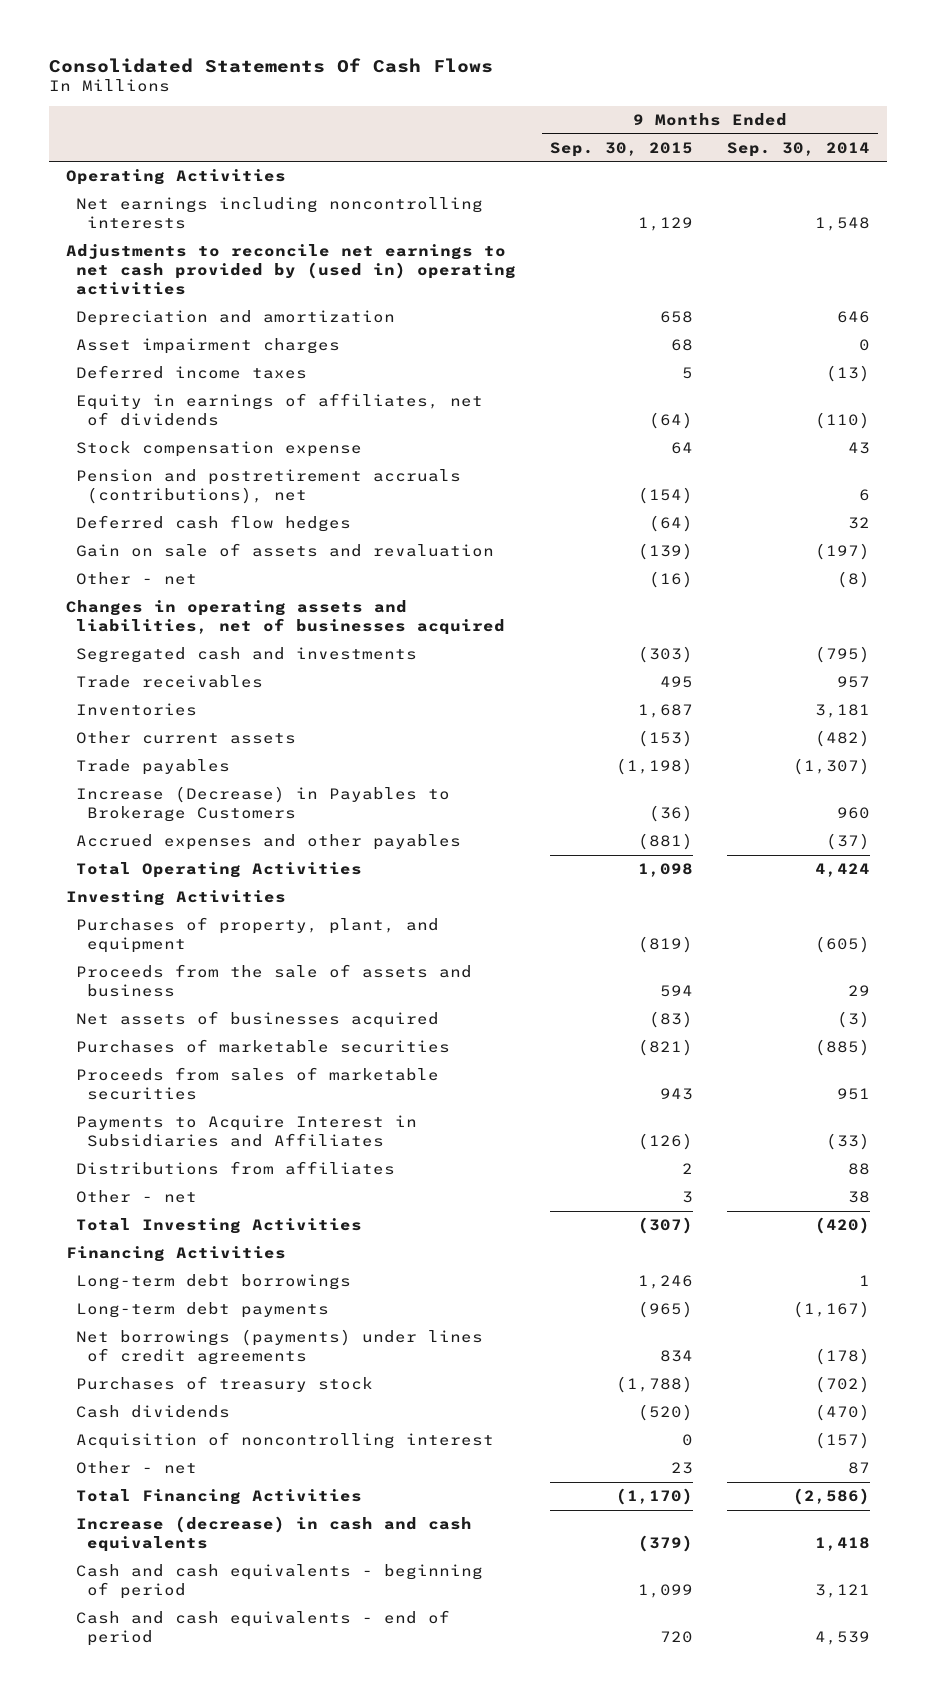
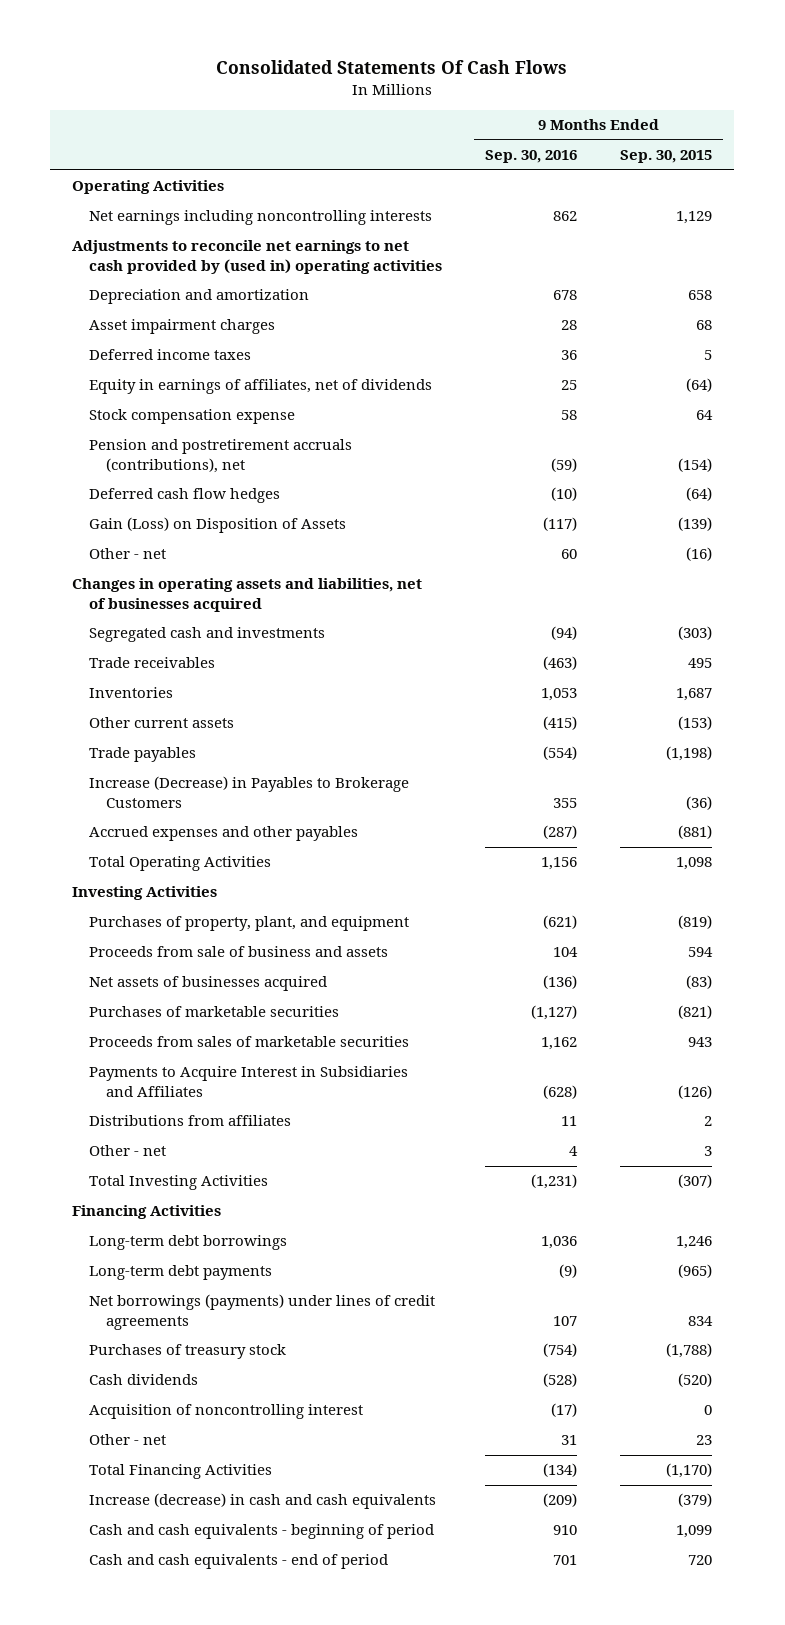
[726,141,870,157] Sep. 30, 2014 -> none
none -> [485,150,578,164] Sep. 30, 2016
[76,542,495,557] Gain on sale of assets and revaluation -> [89,517,347,534] Gain (Loss) on Disposition of Assets
[76,963,473,997] Proceeds from the sale of assets and business -> [89,946,389,958] Proceeds from sale of business and assets

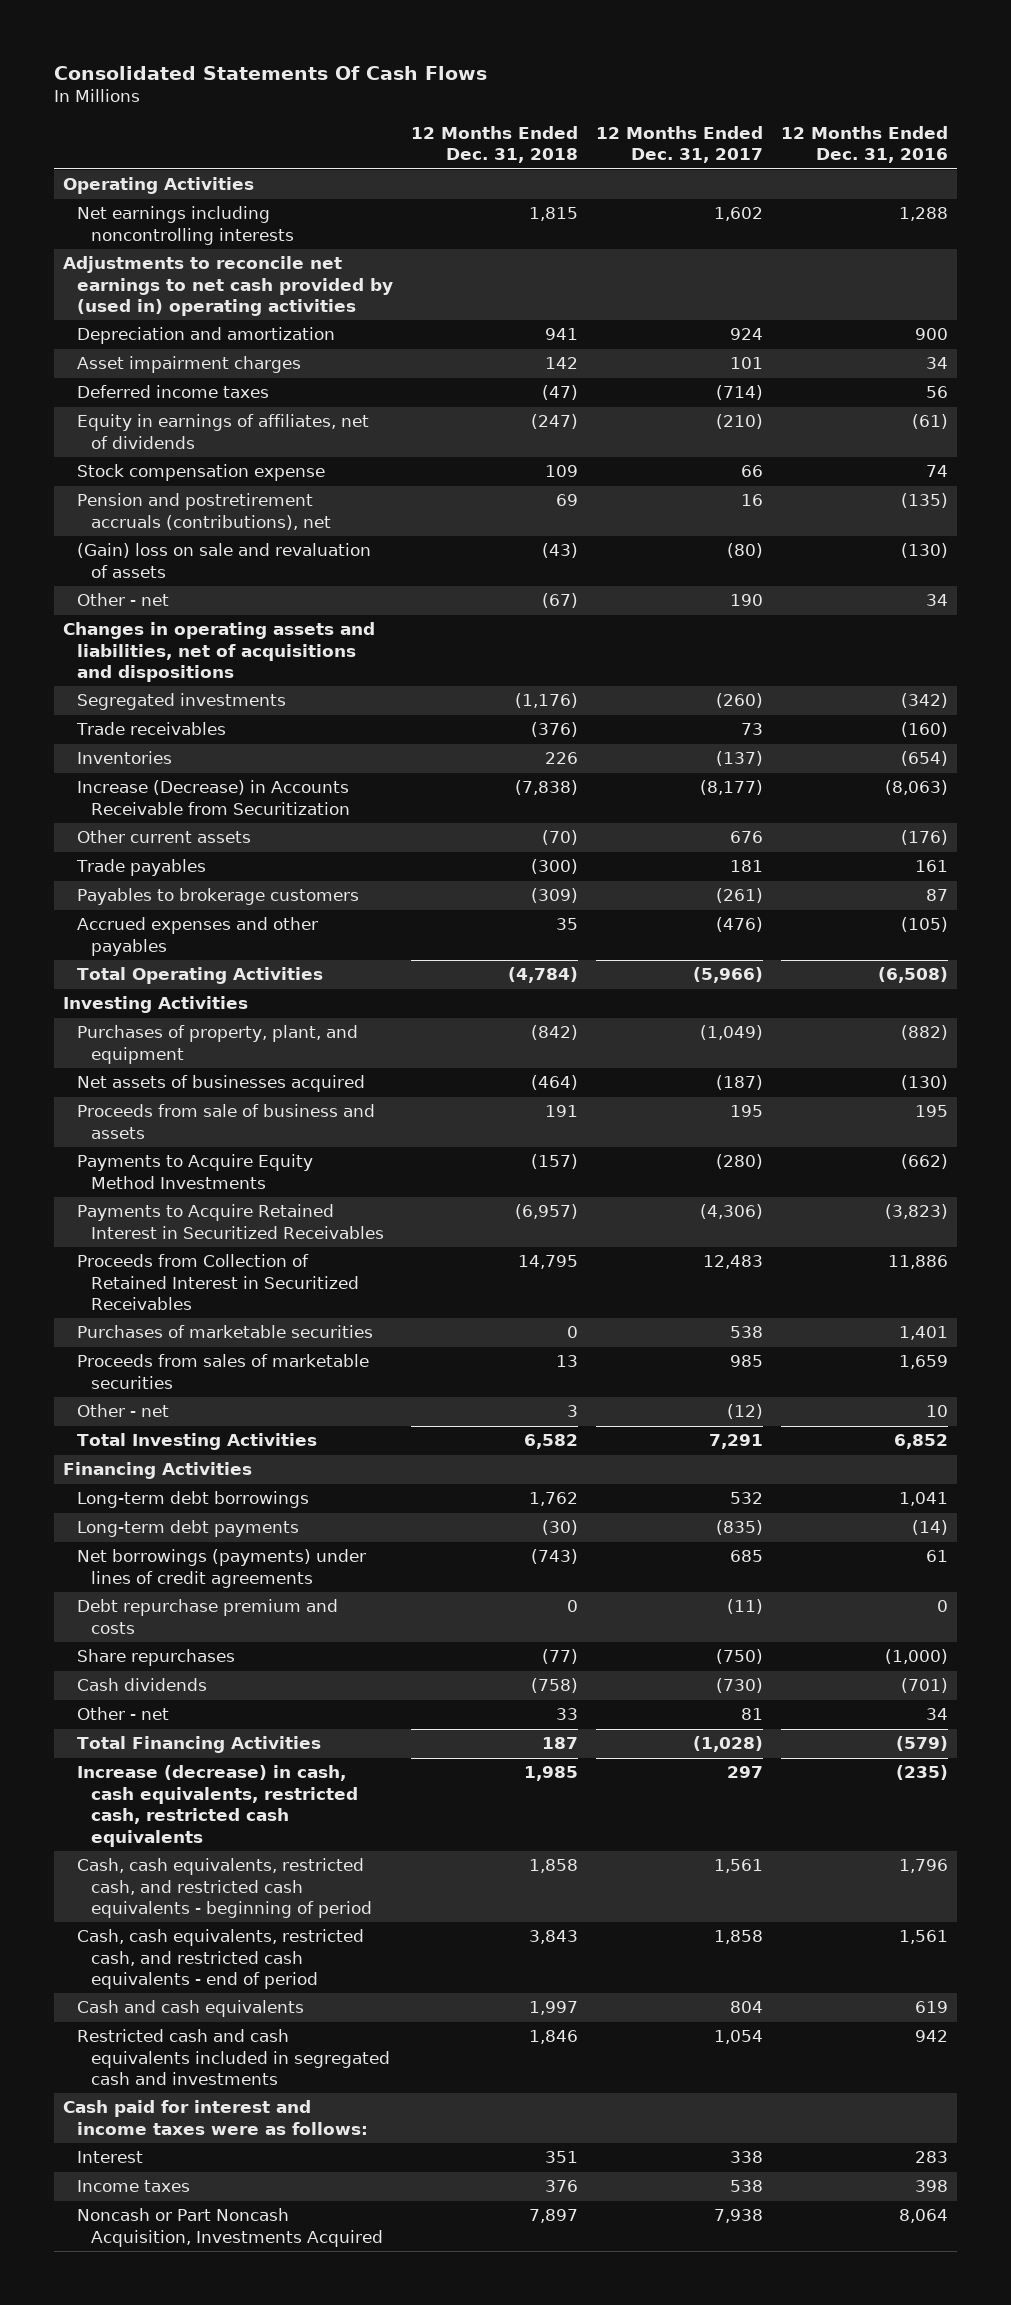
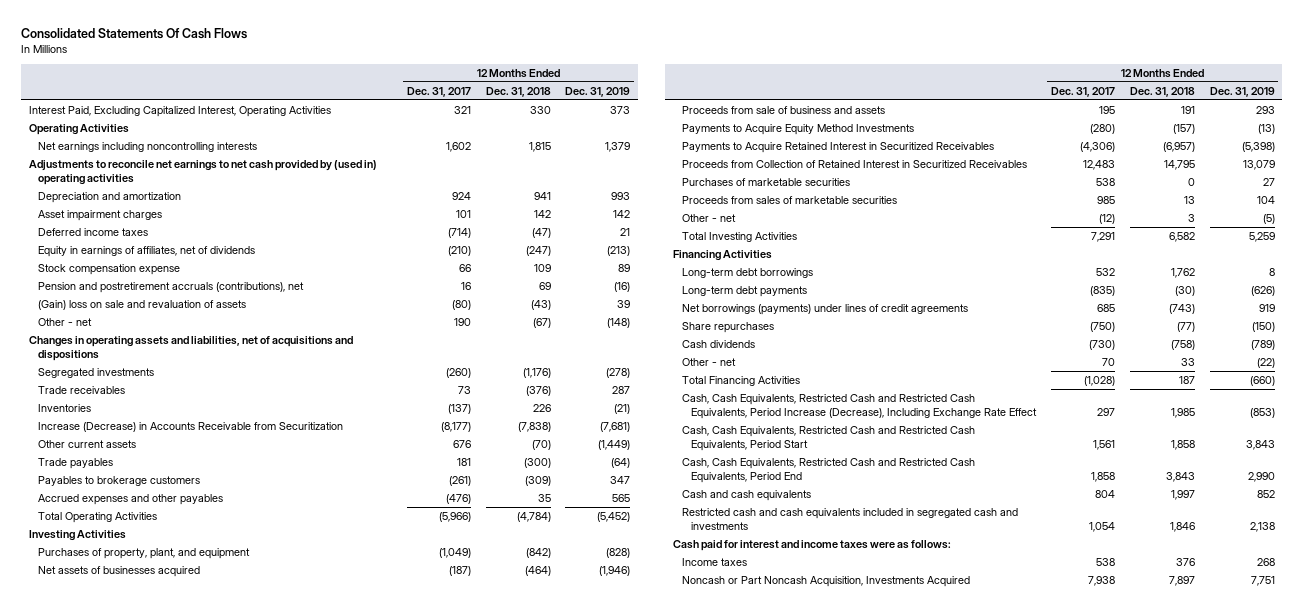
[780,125,948,164] 12 Months Ended Dec. 31, 2016 -> none
none -> [565,86,631,97] Dec. 31, 2019
none -> [28,105,331,117] Interest Paid, Excluding Capitalized Interest, Operating Activities
[77,1599,339,1634] Debt repurchase premium and costs -> none
[740,1708,763,1721] 81 -> [1101,357,1115,366] 70
[77,1765,359,1847] Increase (decrease) in cash, cash equivalents, restricted cash, restricted cash equivalents -> [681,393,1038,420] Cash, Cash Equivalents, Restricted Cash and Restricted Cash Equivalents, Period Increase (Decrease), Including Exchange Rate Effect
[77,1858,373,1919] Cash, cash equivalents, restricted cash, and restricted cash equivalents - beginning of period -> [681,425,975,452] Cash, Cash Equivalents, Restricted Cash and Restricted Cash Equivalents, Period Start
[77,1929,365,1990] Cash, cash equivalents, restricted cash, and restricted cash equivalents - end of period -> [681,457,975,484] Cash, Cash Equivalents, Restricted Cash and Restricted Cash Equivalents, Period End
[77,2151,144,2164] Interest -> none

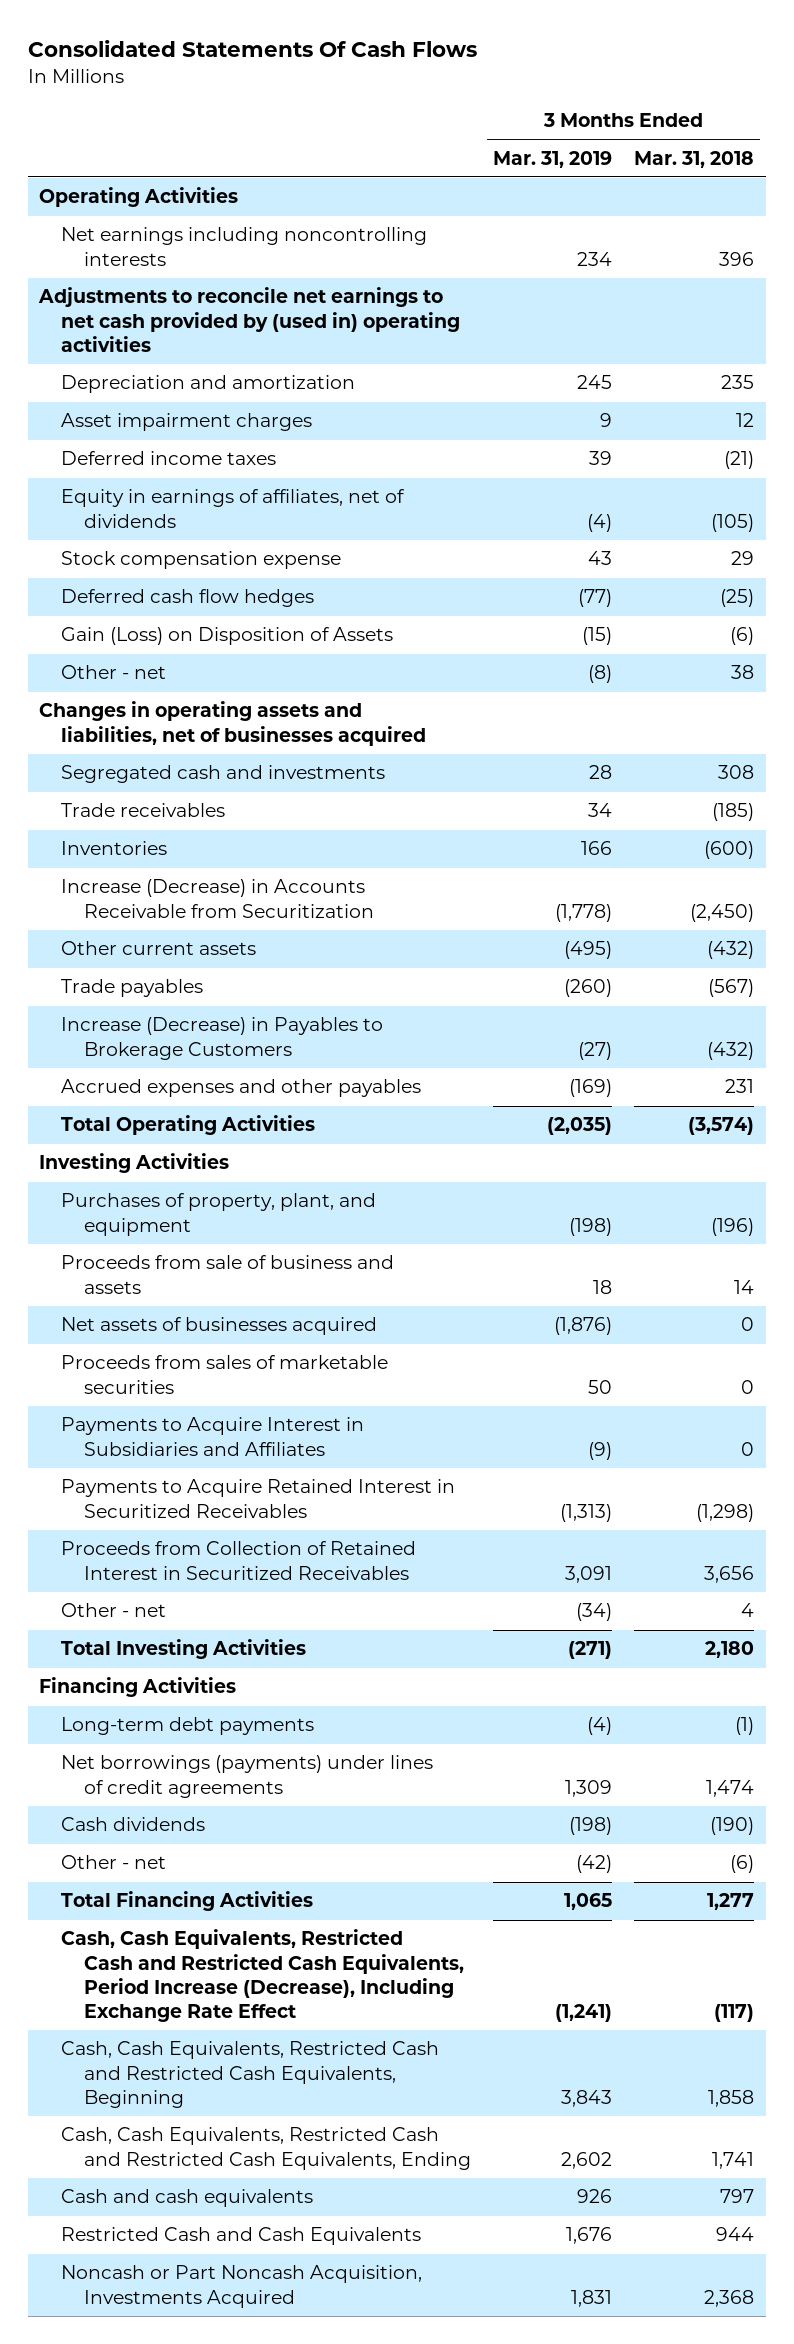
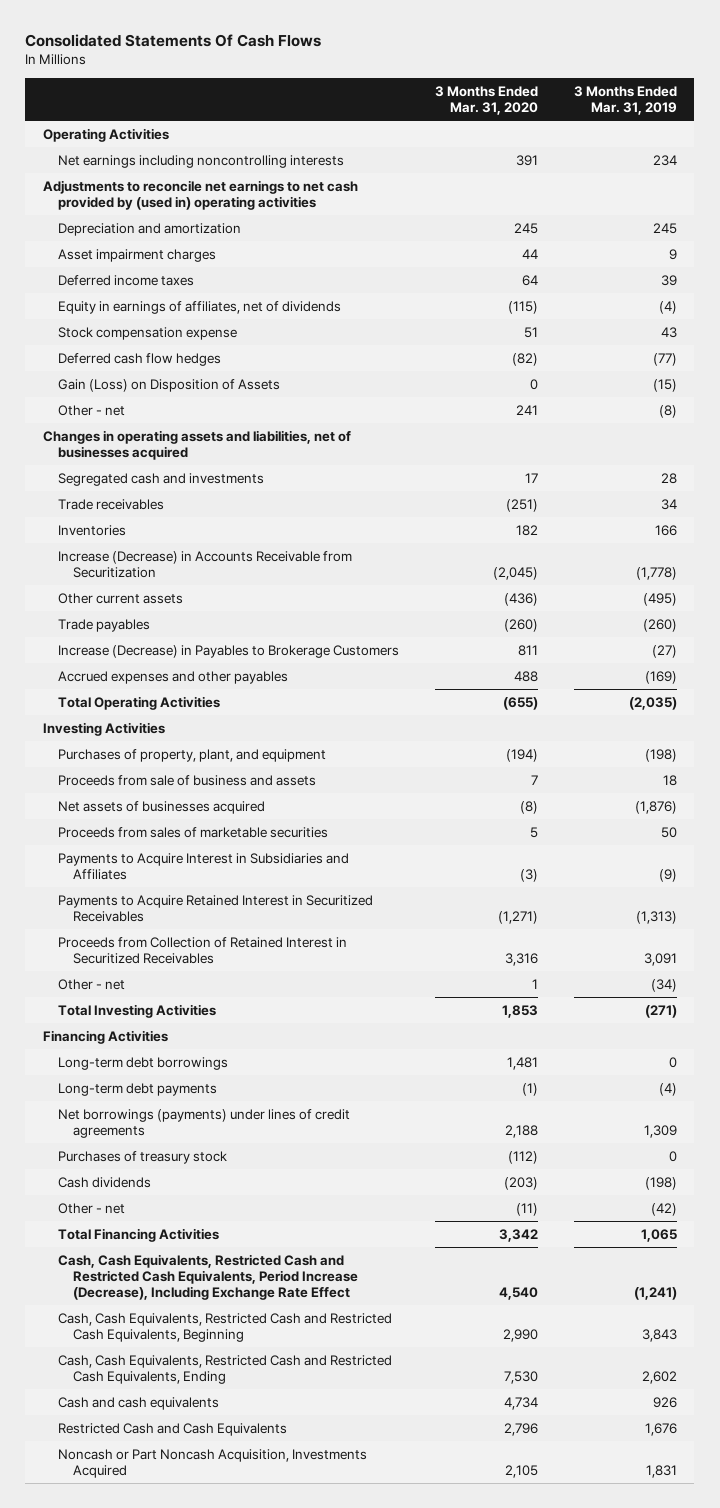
[634,150,755,168] Mar. 31, 2018 -> none
none -> [434,85,538,115] 3 Months Ended Mar. 31, 2020
none -> [58,1056,229,1070] Long-term debt borrowings
none -> [58,1150,228,1164] Purchases of treasury stock

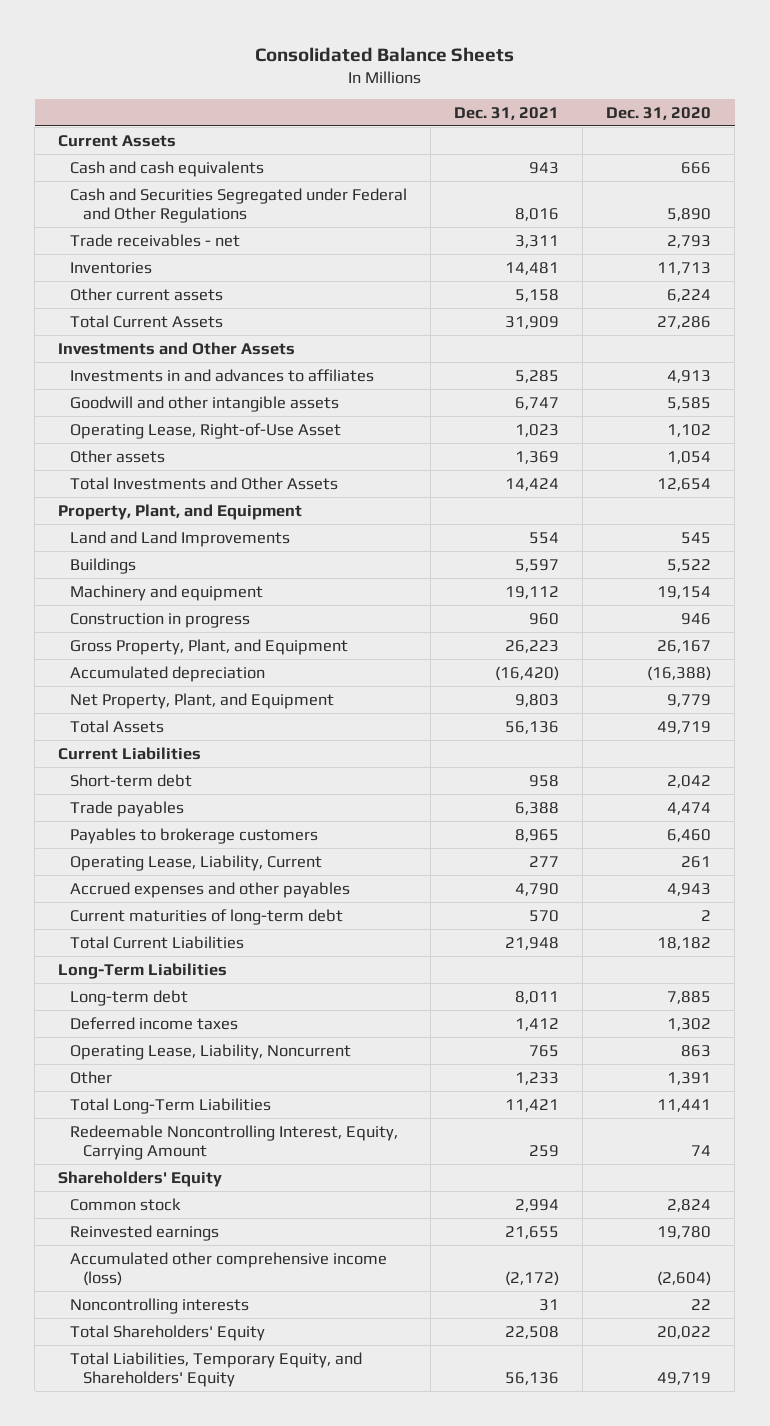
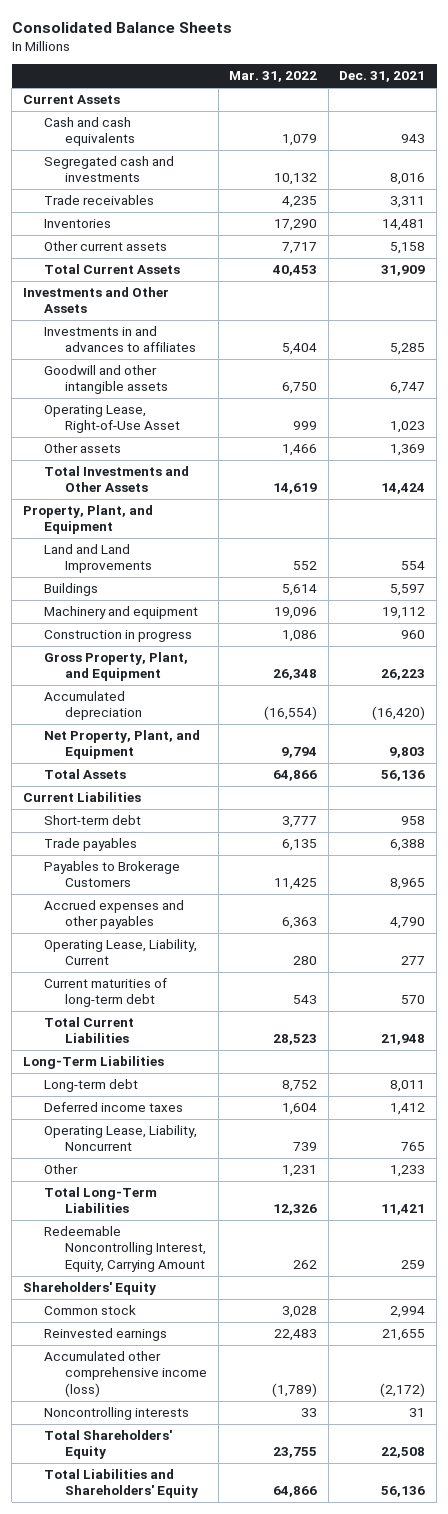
[606,107,712,121] Dec. 31, 2020 -> none
none -> [229,71,318,83] Mar. 31, 2022
[70,187,408,224] Cash and Securities Segregated under Federal and Other Regulations -> [44,156,175,183] Segregated cash and investments
[70,233,241,247] Trade receivables - net -> [44,195,155,206] Trade receivables
[70,827,319,844] Payables to brokerage customers -> [44,861,181,888] Payables to Brokerage Customers
[70,854,323,871] Operating Lease, Liability, Current -> [44,939,198,966] Operating Lease, Liability, Current
[70,1351,363,1388] Total Liabilities, Temporary Equity, and Shareholders' Equity -> [44,1469,199,1499] Total Liabilities and Shareholders' Equity

